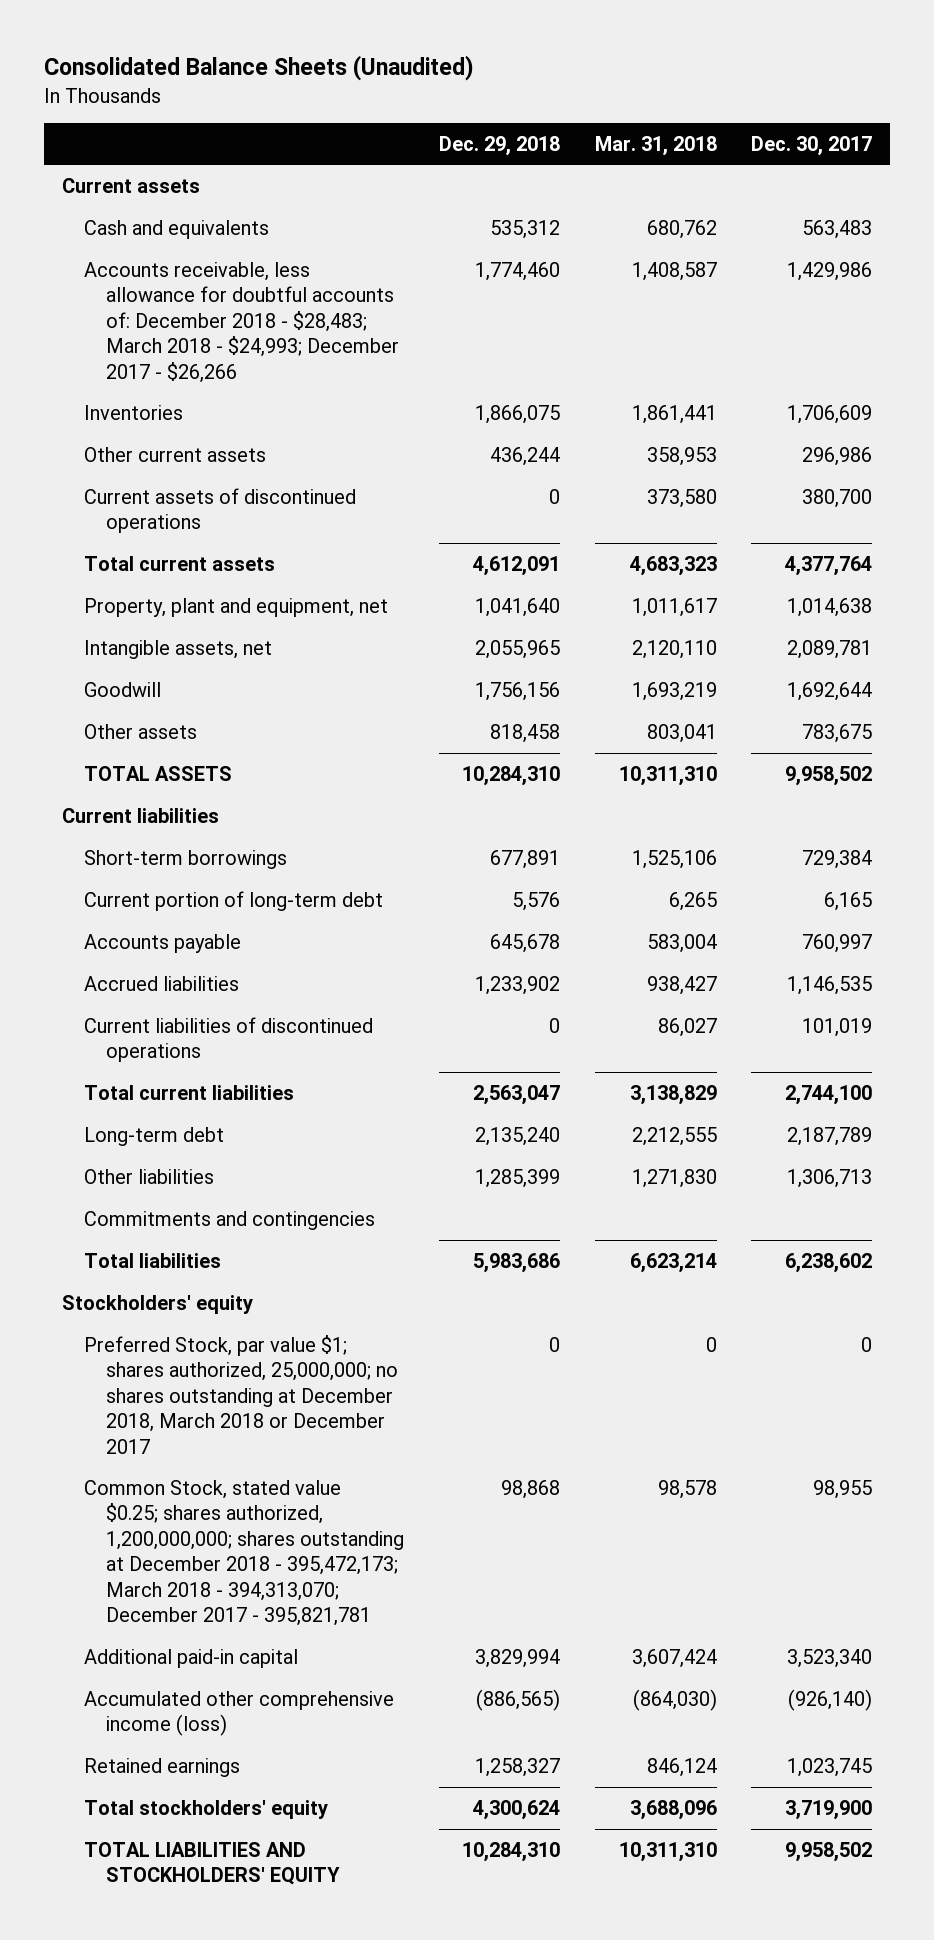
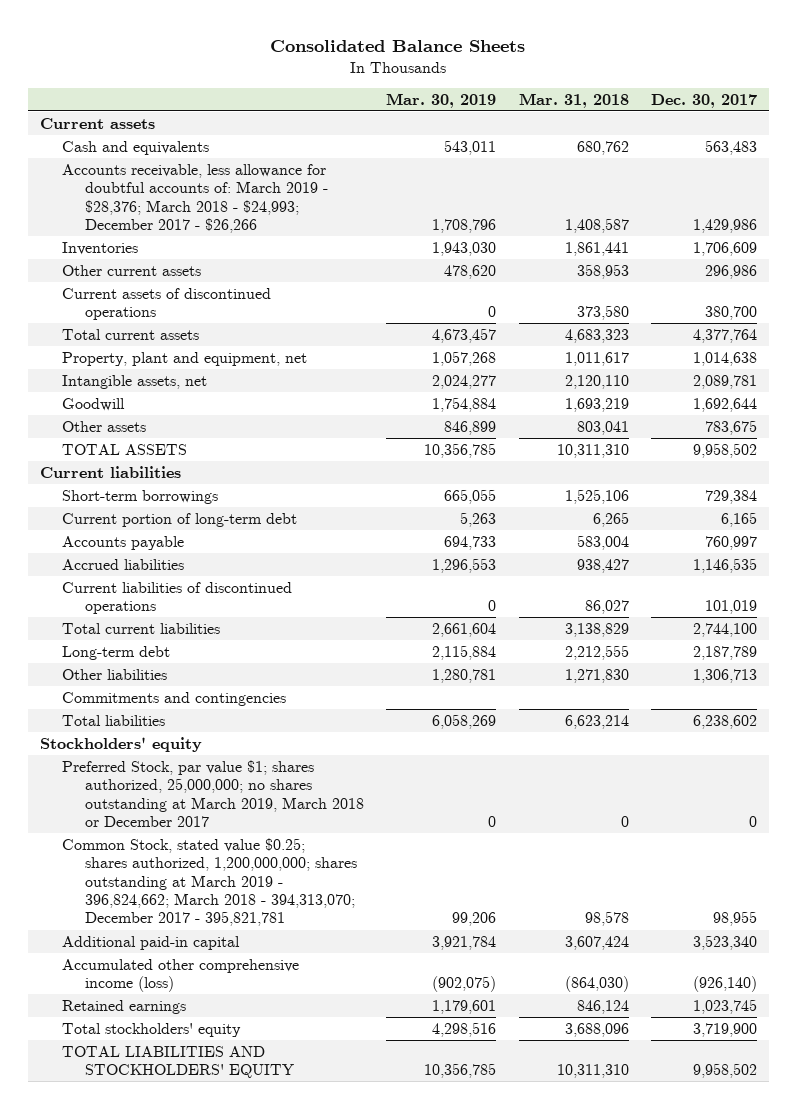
[44,55,475,82] Consolidated Balance Sheets (Unaudited) -> [270,40,526,53] Consolidated Balance Sheets
[438,135,560,156] Dec. 29, 2018 -> none
none -> [386,92,497,108] Mar. 30, 2019
[83,261,400,383] Accounts receivable, less allowance for doubtful accounts of: December 2018 - $28,483; March 2018 - $24,993; December 2017 - $26,266 -> [62,163,328,233] Accounts receivable, less allowance for doubtful accounts of: March 2019 - $28,376; March 2018 - $24,993; December 2017 - $26,266
[83,1334,399,1454] Preferred Stock, par value $1; shares authorized, 25,000,000; no shares outstanding at December 2018, March 2018 or December 2017 -> [62,759,364,827] Preferred Stock, par value $1; shares authorized, 25,000,000; no shares outstanding at March 2019, March 2018 or December 2017
[83,1479,405,1627] Common Stock, stated value $0.25; shares authorized, 1,200,000,000; shares outstanding at December 2018 - 395,472,173; March 2018 - 394,313,070; December 2017 - 395,821,781 -> [62,837,357,927] Common Stock, stated value $0.25; shares authorized, 1,200,000,000; shares outstanding at March 2019 - 396,824,662; March 2018 - 394,313,070; December 2017 - 395,821,781

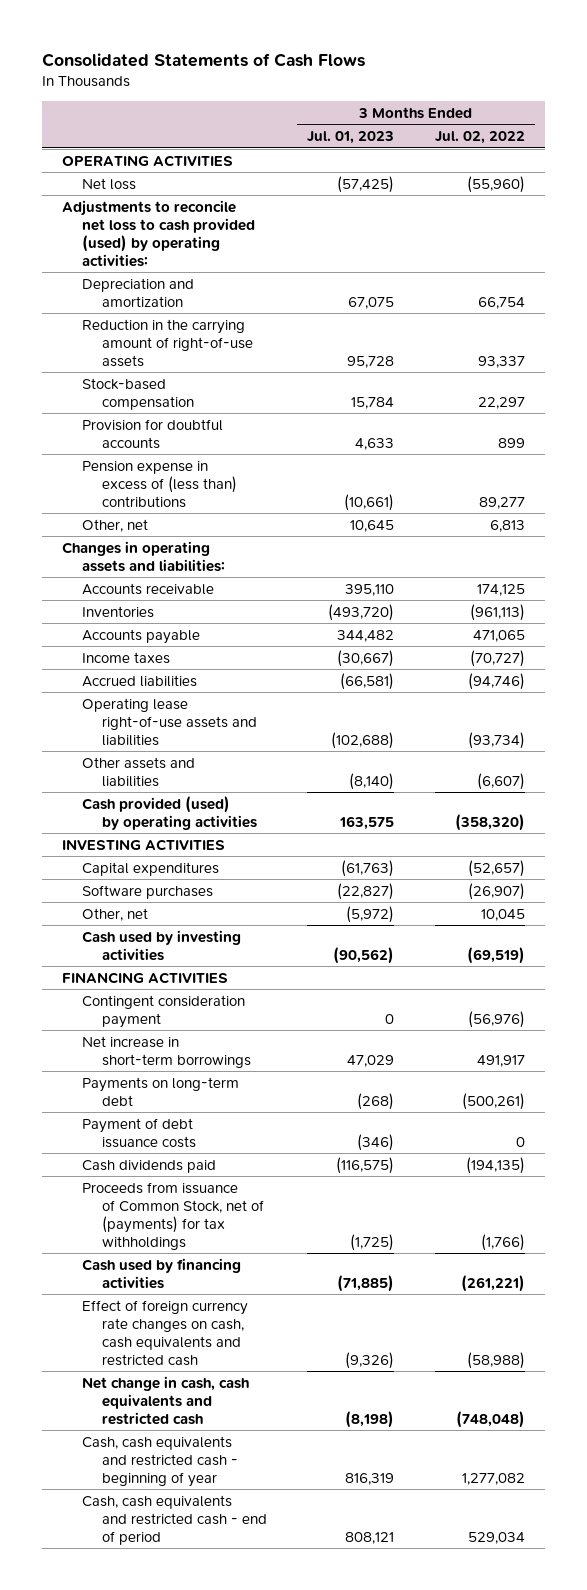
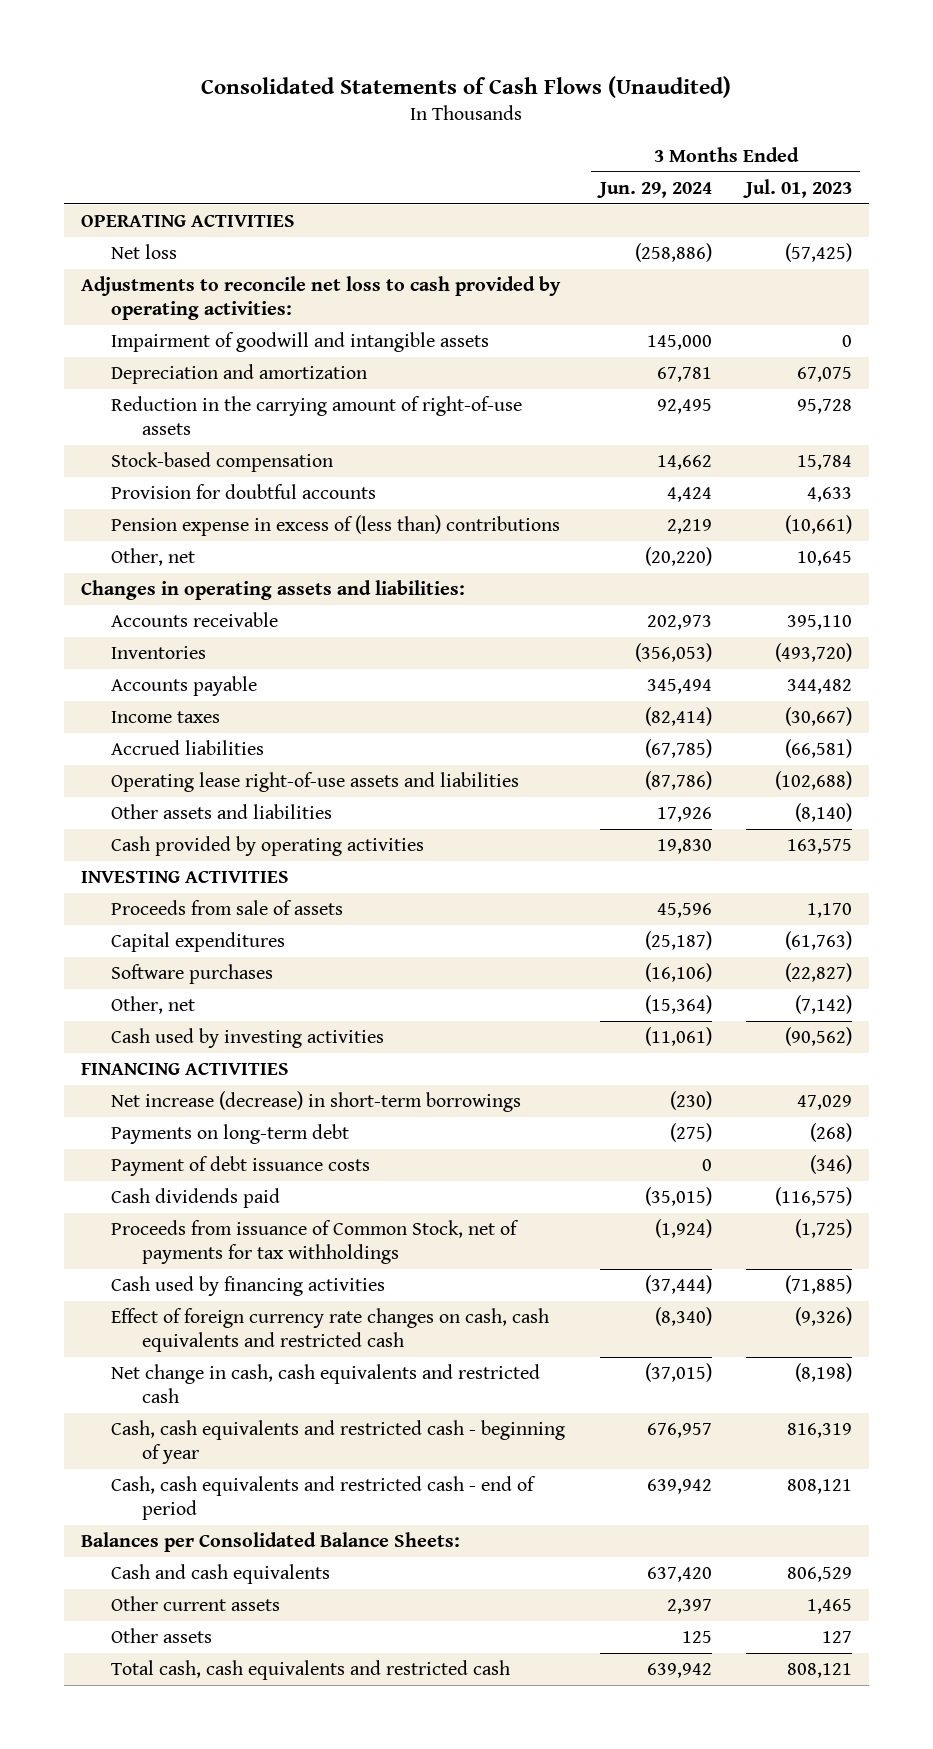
[41,52,365,67] Consolidated Statements of Cash Flows -> [201,76,732,99] Consolidated Statements of Cash Flows (Unaudited)
[434,131,525,145] Jul. 02, 2022 -> none
none -> [596,181,712,198] Jun. 29, 2024
[62,199,255,267] Adjustments to reconcile net loss to cash provided (used) by operating activities: -> [80,275,561,320] Adjustments to reconcile net loss to cash provided by operating activities:
none -> [111,331,490,352] Impairment of goodwill and intangible assets
[81,795,257,830] Cash provided (used) by operating activities -> [111,835,425,856] Cash provided by operating activities
none -> [111,899,344,915] Proceeds from sale of assets
[346,905,395,923] (5,972) -> [794,994,852,1014] (7,142)
[81,994,245,1028] Contingent consideration payment -> none
[81,1035,251,1068] Net increase in short-term borrowings -> [111,1090,522,1112] Net increase (decrease) in short-term borrowings
[81,1181,264,1250] Proceeds from issuance of Common Stock, net of (payments) for tax withholdings -> [111,1219,520,1264] Proceeds from issuance of Common Stock, net of payments for tax withholdings
none -> [80,1531,460,1552] Balances per Consolidated Balance Sheets:
none -> [111,1563,331,1584] Cash and cash equivalents
none -> [111,1595,281,1611] Other current assets
none -> [111,1627,213,1643] Other assets
none -> [111,1659,511,1680] Total cash, cash equivalents and restricted cash

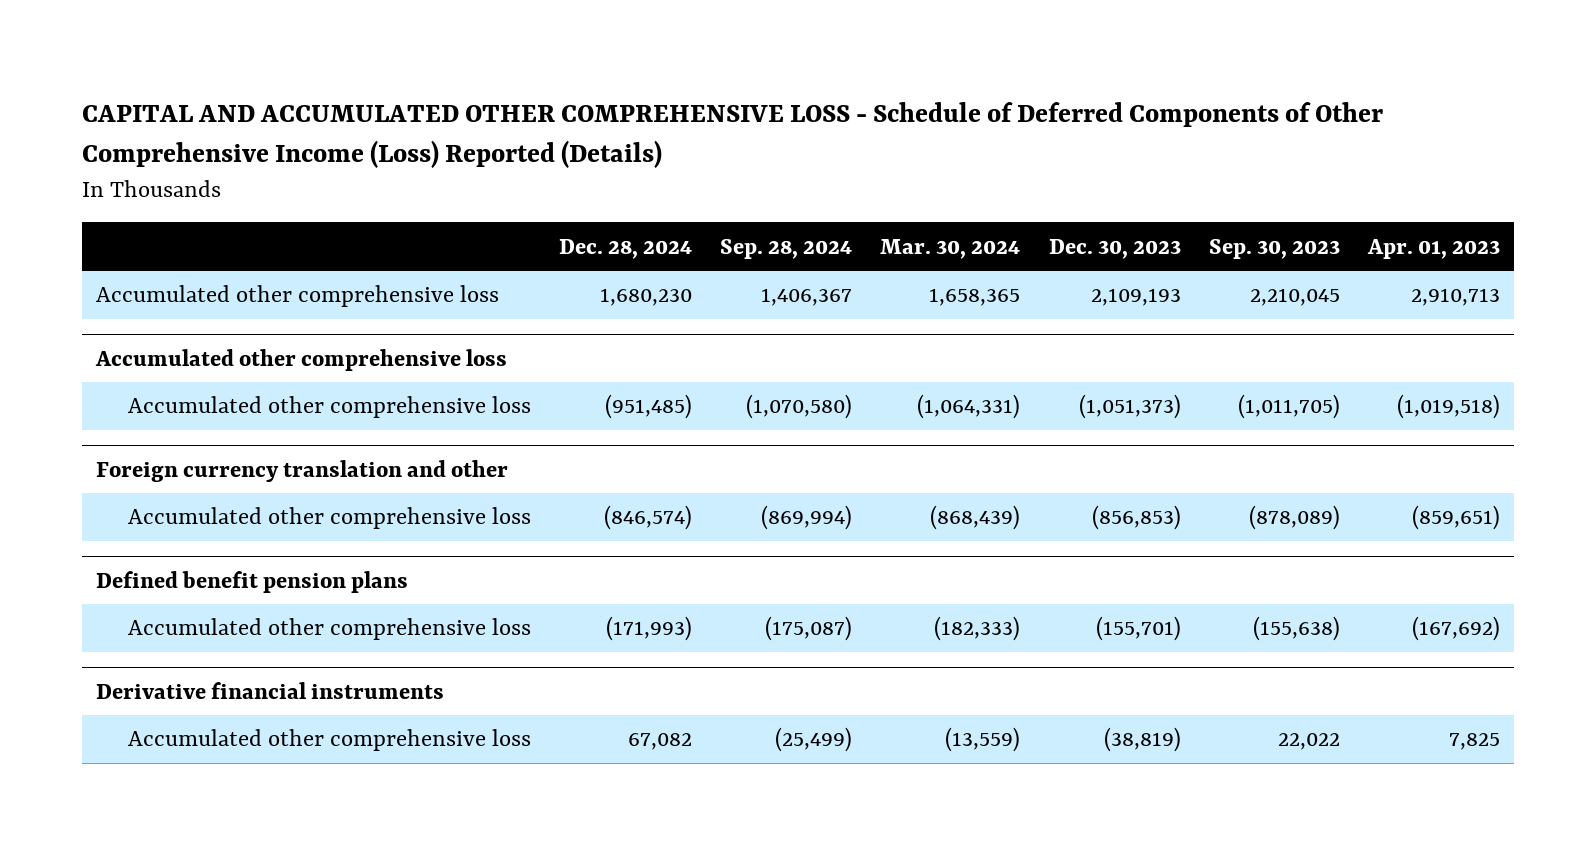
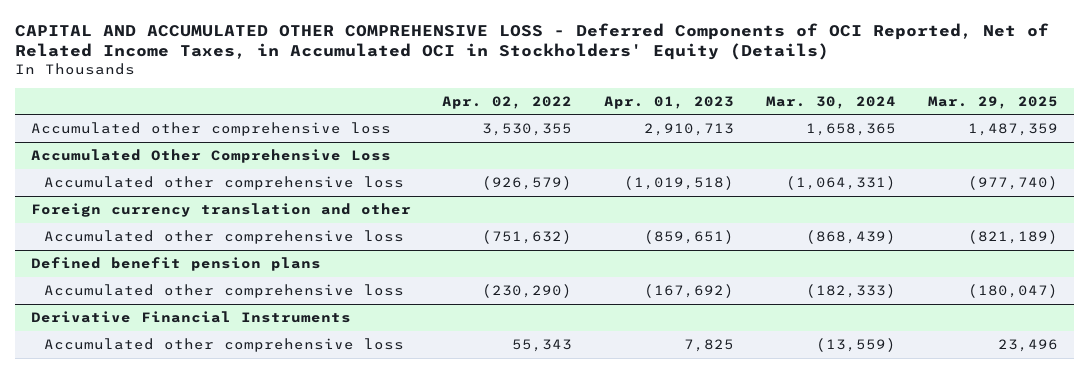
[81,101,1383,168] CAPITAL AND ACCUMULATED OTHER COMPREHENSIVE LOSS - Schedule of Deferred Components of Other Comprehensive Income (Loss) Reported (Details) -> [14,22,1049,61] CAPITAL AND ACCUMULATED OTHER COMPREHENSIVE LOSS - Deferred Components of OCI Reported, Net of Related Income Taxes, in Accumulated OCI in Stockholders' Equity (Details)
[559,238,693,259] Dec. 28, 2024 -> none
[720,238,853,259] Sep. 28, 2024 -> none
[1048,238,1181,259] Dec. 30, 2023 -> none
[1208,238,1340,259] Sep. 30, 2023 -> none
none -> [442,95,573,109] Apr. 02, 2022
none -> [927,95,1058,109] Mar. 29, 2025
[95,348,508,371] Accumulated other comprehensive loss -> [30,148,391,163] Accumulated Other Comprehensive Loss
[96,681,445,699] Derivative financial instruments -> [30,310,351,323] Derivative Financial Instruments

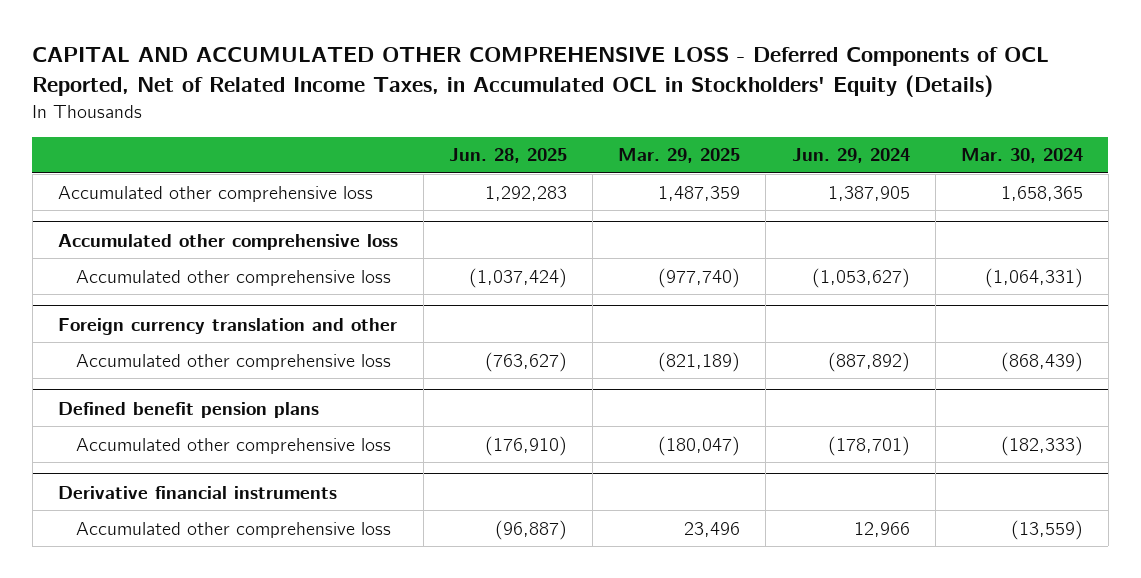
[14,22,1049,61] CAPITAL AND ACCUMULATED OTHER COMPREHENSIVE LOSS - Deferred Components of OCI Reported, Net of Related Income Taxes, in Accumulated OCI in Stockholders' Equity (Details) -> [32,47,1050,97] CAPITAL AND ACCUMULATED OTHER COMPREHENSIVE LOSS - Deferred Components of OCL Reported, Net of Related Income Taxes, in Accumulated OCL in Stockholders' Equity (Details)
[442,95,573,109] Apr. 02, 2022 -> none
[604,95,735,109] Apr. 01, 2023 -> none
none -> [449,148,568,164] Jun. 28, 2025
none -> [791,148,910,164] Jun. 29, 2024
[30,148,391,163] Accumulated Other Comprehensive Loss -> [57,233,398,250] Accumulated other comprehensive loss
[30,310,351,323] Derivative Financial Instruments -> [57,485,337,499] Derivative financial instruments

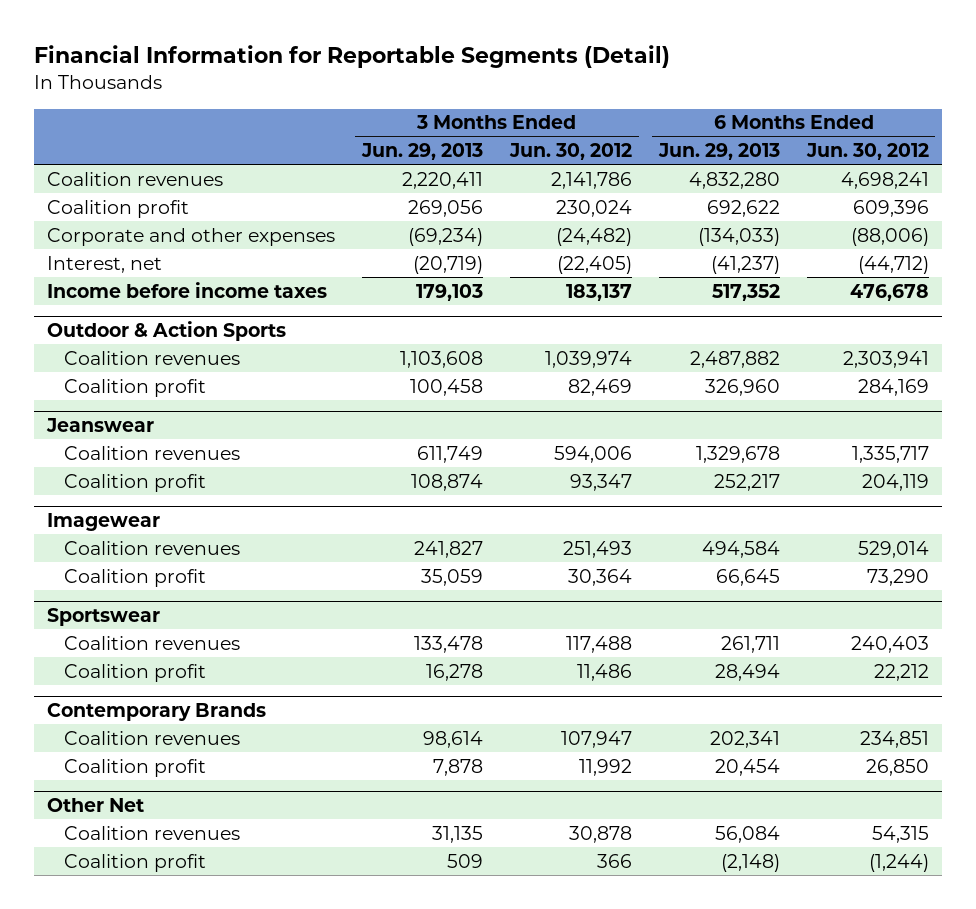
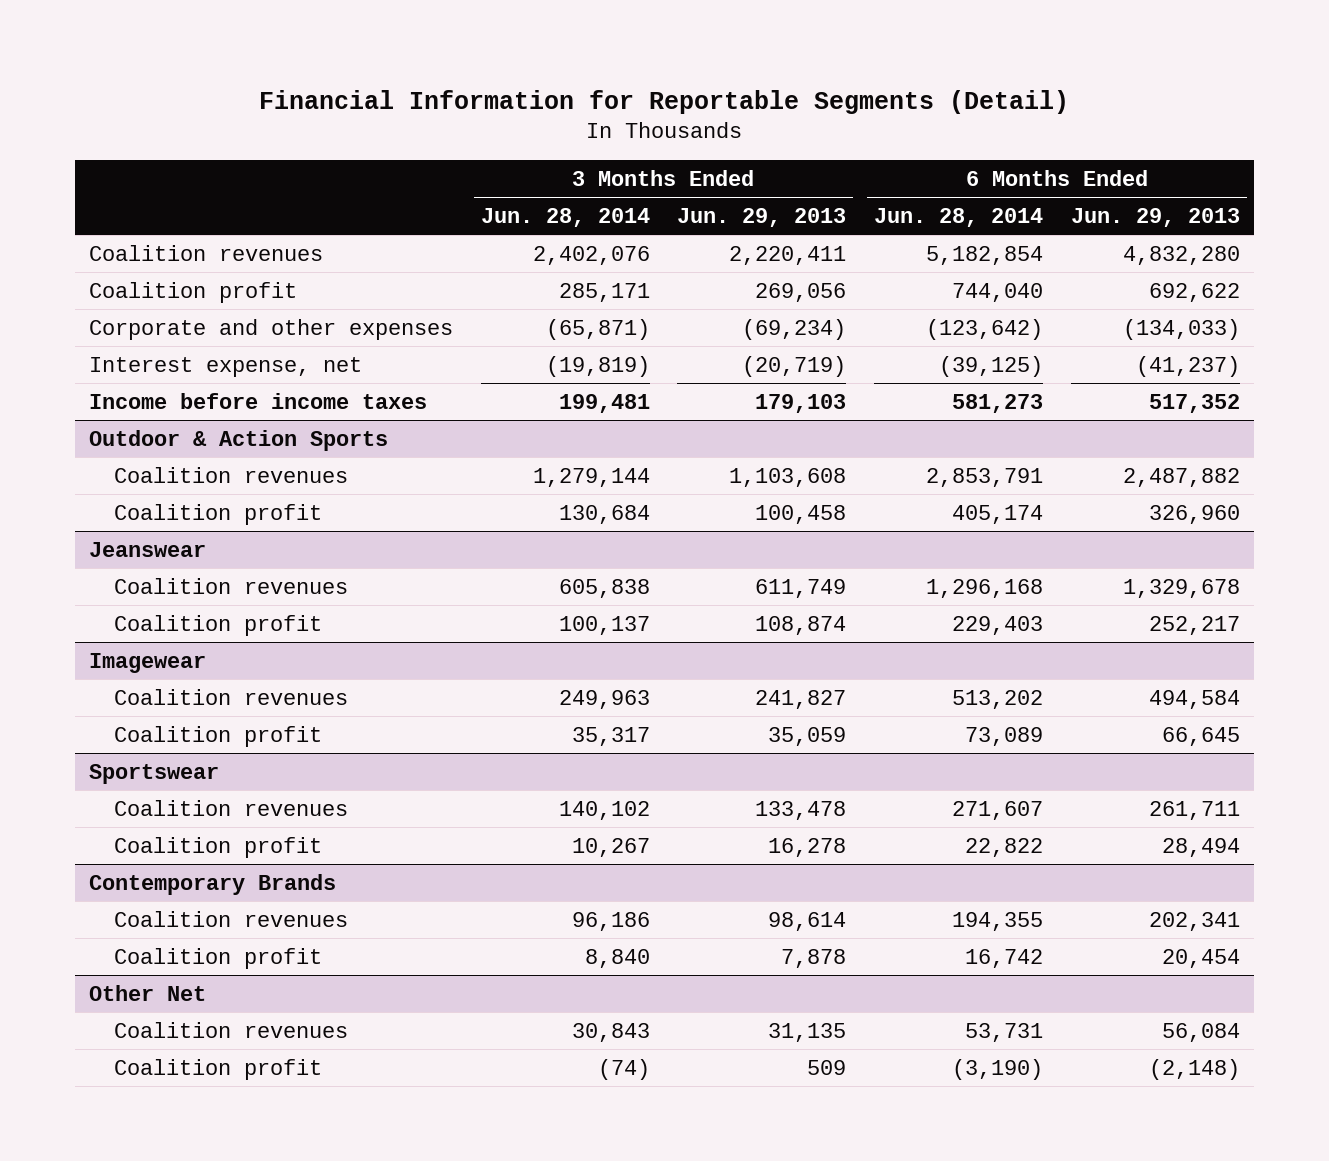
[508,143,632,161] Jun. 30, 2012 -> none
[805,143,929,161] Jun. 30, 2012 -> none
none -> [480,208,650,228] Jun. 28, 2014
none -> [874,208,1044,228] Jun. 28, 2014
[47,255,163,273] Interest, net -> [88,356,362,377] Interest expense, net

